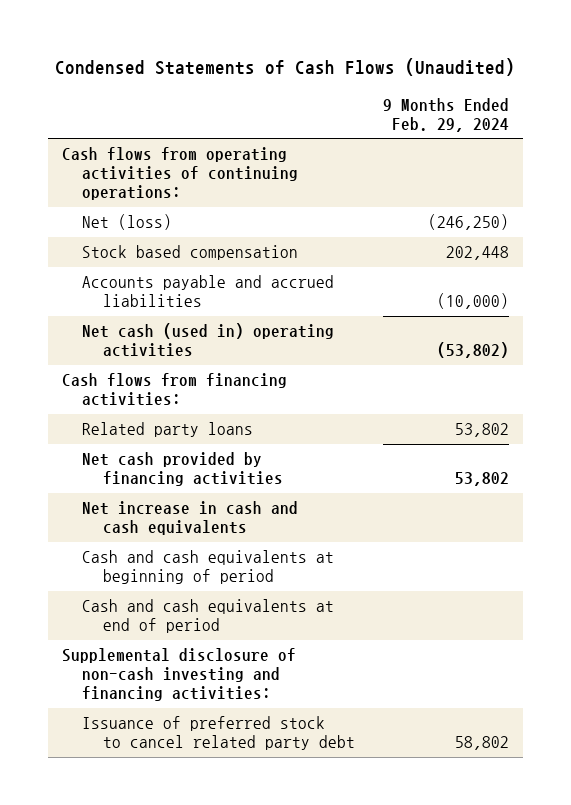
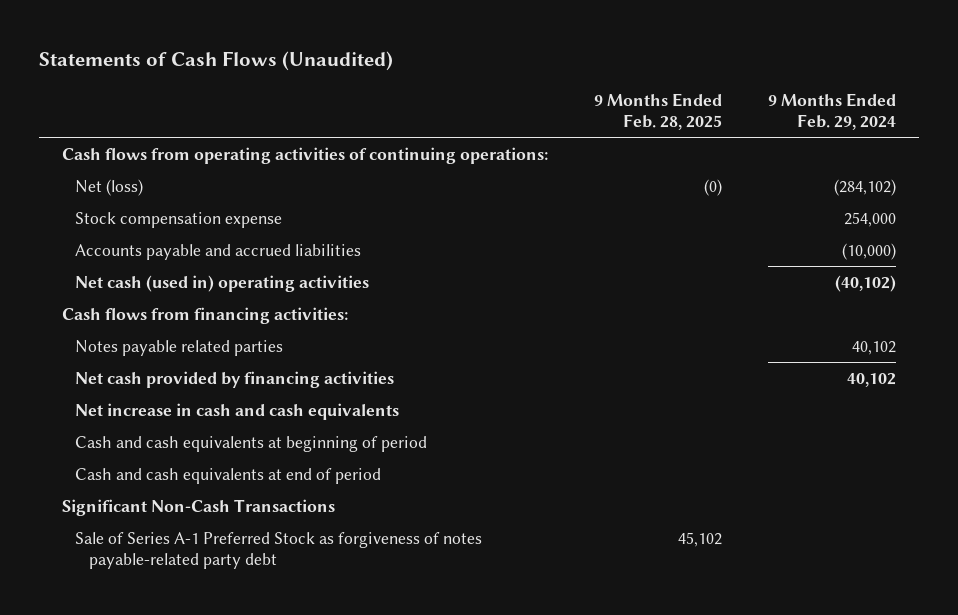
[55,58,516,77] Condensed Statements of Cash Flows (Unaudited) -> [38,51,393,72] Statements of Cash Flows (Unaudited)
none -> [594,92,723,130] 9 Months Ended Feb. 28, 2025
[427,214,509,231] (246,250) -> [834,178,897,196] (284,102)
[82,245,299,261] Stock based compensation -> [75,211,283,228] Stock compensation expense
[445,246,509,261] 202,448 -> [844,211,897,227] 254,000
[436,342,509,359] (53,802) -> [835,274,897,292] (40,102)
[82,422,254,438] Related party loans -> none
none -> [75,339,284,356] Notes payable related parties
[454,472,509,487] 53,802 -> [847,372,897,387] 40,102
[82,716,355,751] Issuance of preferred stock to cancel related party debt -> none
[61,648,296,702] Supplemental disclosure of non-cash investing and financing activities: -> [61,498,335,516] Significant Non-Cash Transactions
none -> [75,531,483,570] Sale of Series A-1 Preferred Stock as forgiveness of notes payable-related party debt

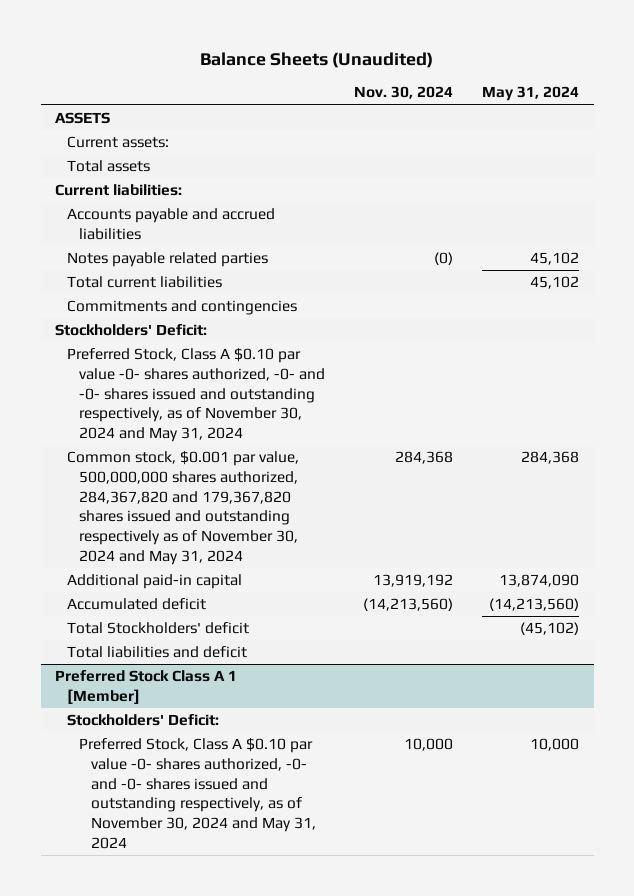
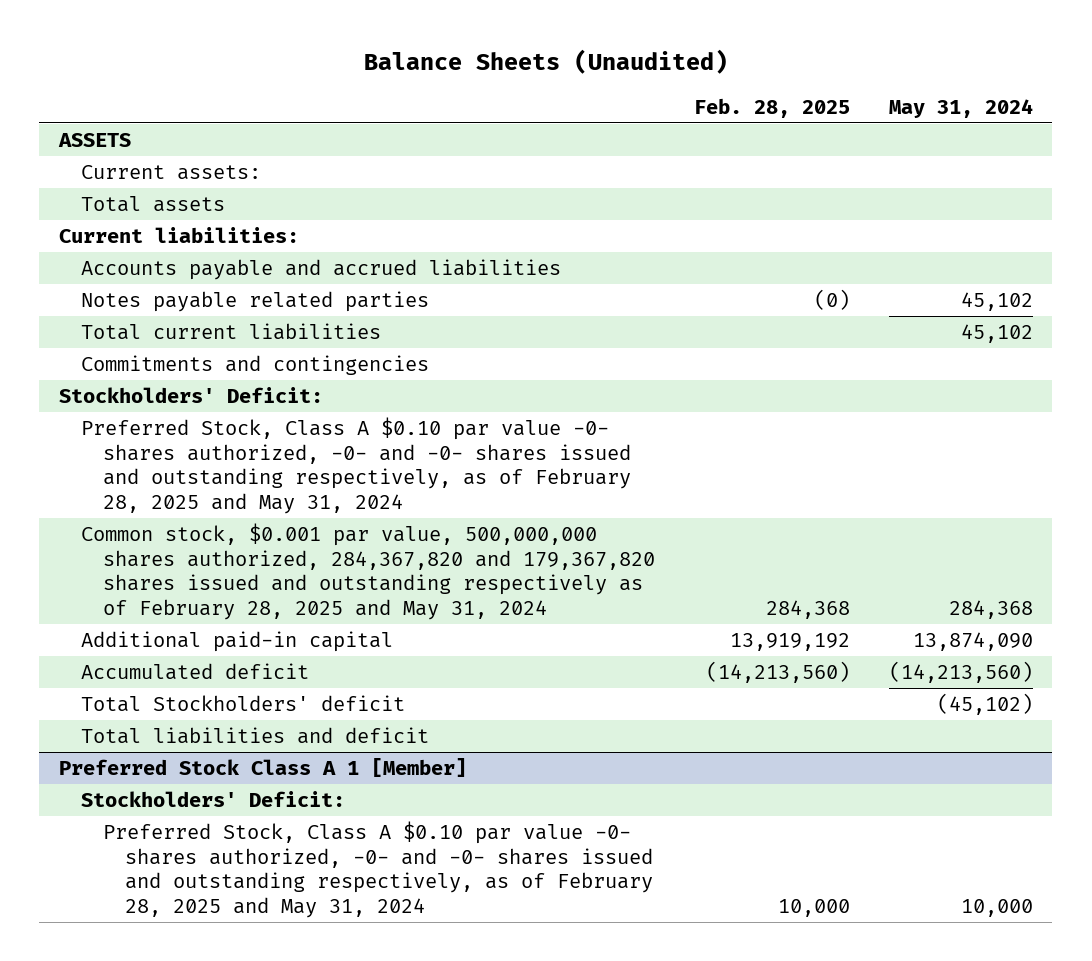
[354,86,454,100] Nov. 30, 2024 -> none
none -> [693,97,850,118] Feb. 28, 2025
[67,348,325,442] Preferred Stock, Class A $0.10 par value -0- shares authorized, -0- and -0- shares issued and outstanding respectively, as of November 30, 2024 and May 31, 2024 -> [80,417,631,514] Preferred Stock, Class A $0.10 par value -0- shares authorized, -0- and -0- shares issued and outstanding respectively, as of February 28, 2025 and May 31, 2024
[67,451,300,565] Common stock, $0.001 par value, 500,000,000 shares authorized, 284,367,820 and 179,367,820 shares issued and outstanding respectively as of November 30, 2024 and May 31, 2024 -> [80,523,655,620] Common stock, $0.001 par value, 500,000,000 shares authorized, 284,367,820 and 179,367,820 shares issued and outstanding respectively as of February 28, 2025 and May 31, 2024
[78,738,316,849] Preferred Stock, Class A $0.10 par value -0- shares authorized, -0- and -0- shares issued and outstanding respectively, as of November 30, 2024 and May 31, 2024 -> [102,821,653,918] Preferred Stock, Class A $0.10 par value -0- shares authorized, -0- and -0- shares issued and outstanding respectively, as of February 28, 2025 and May 31, 2024

